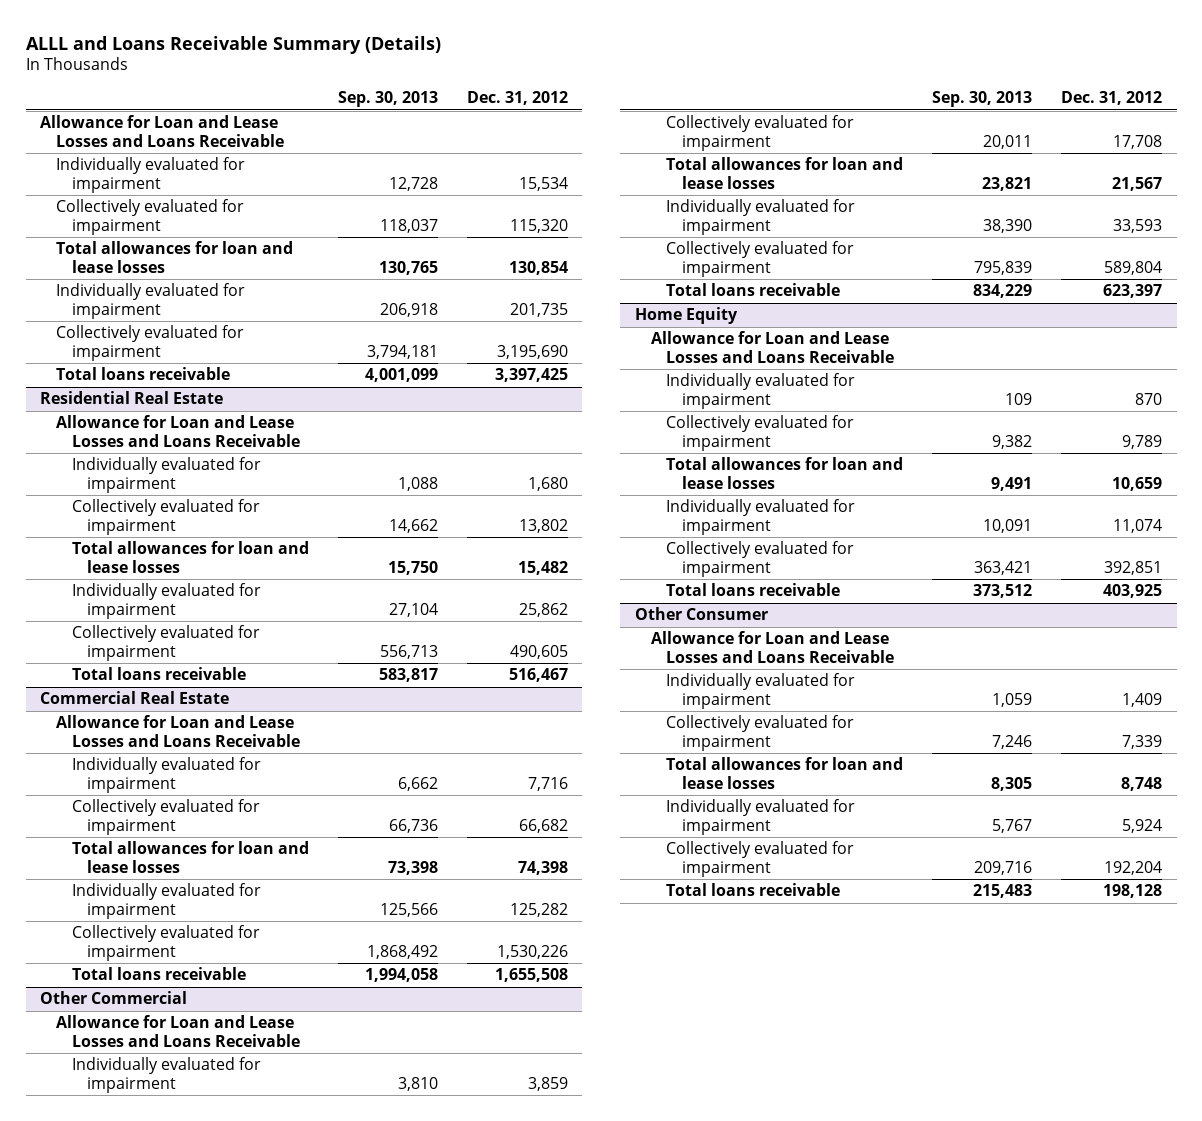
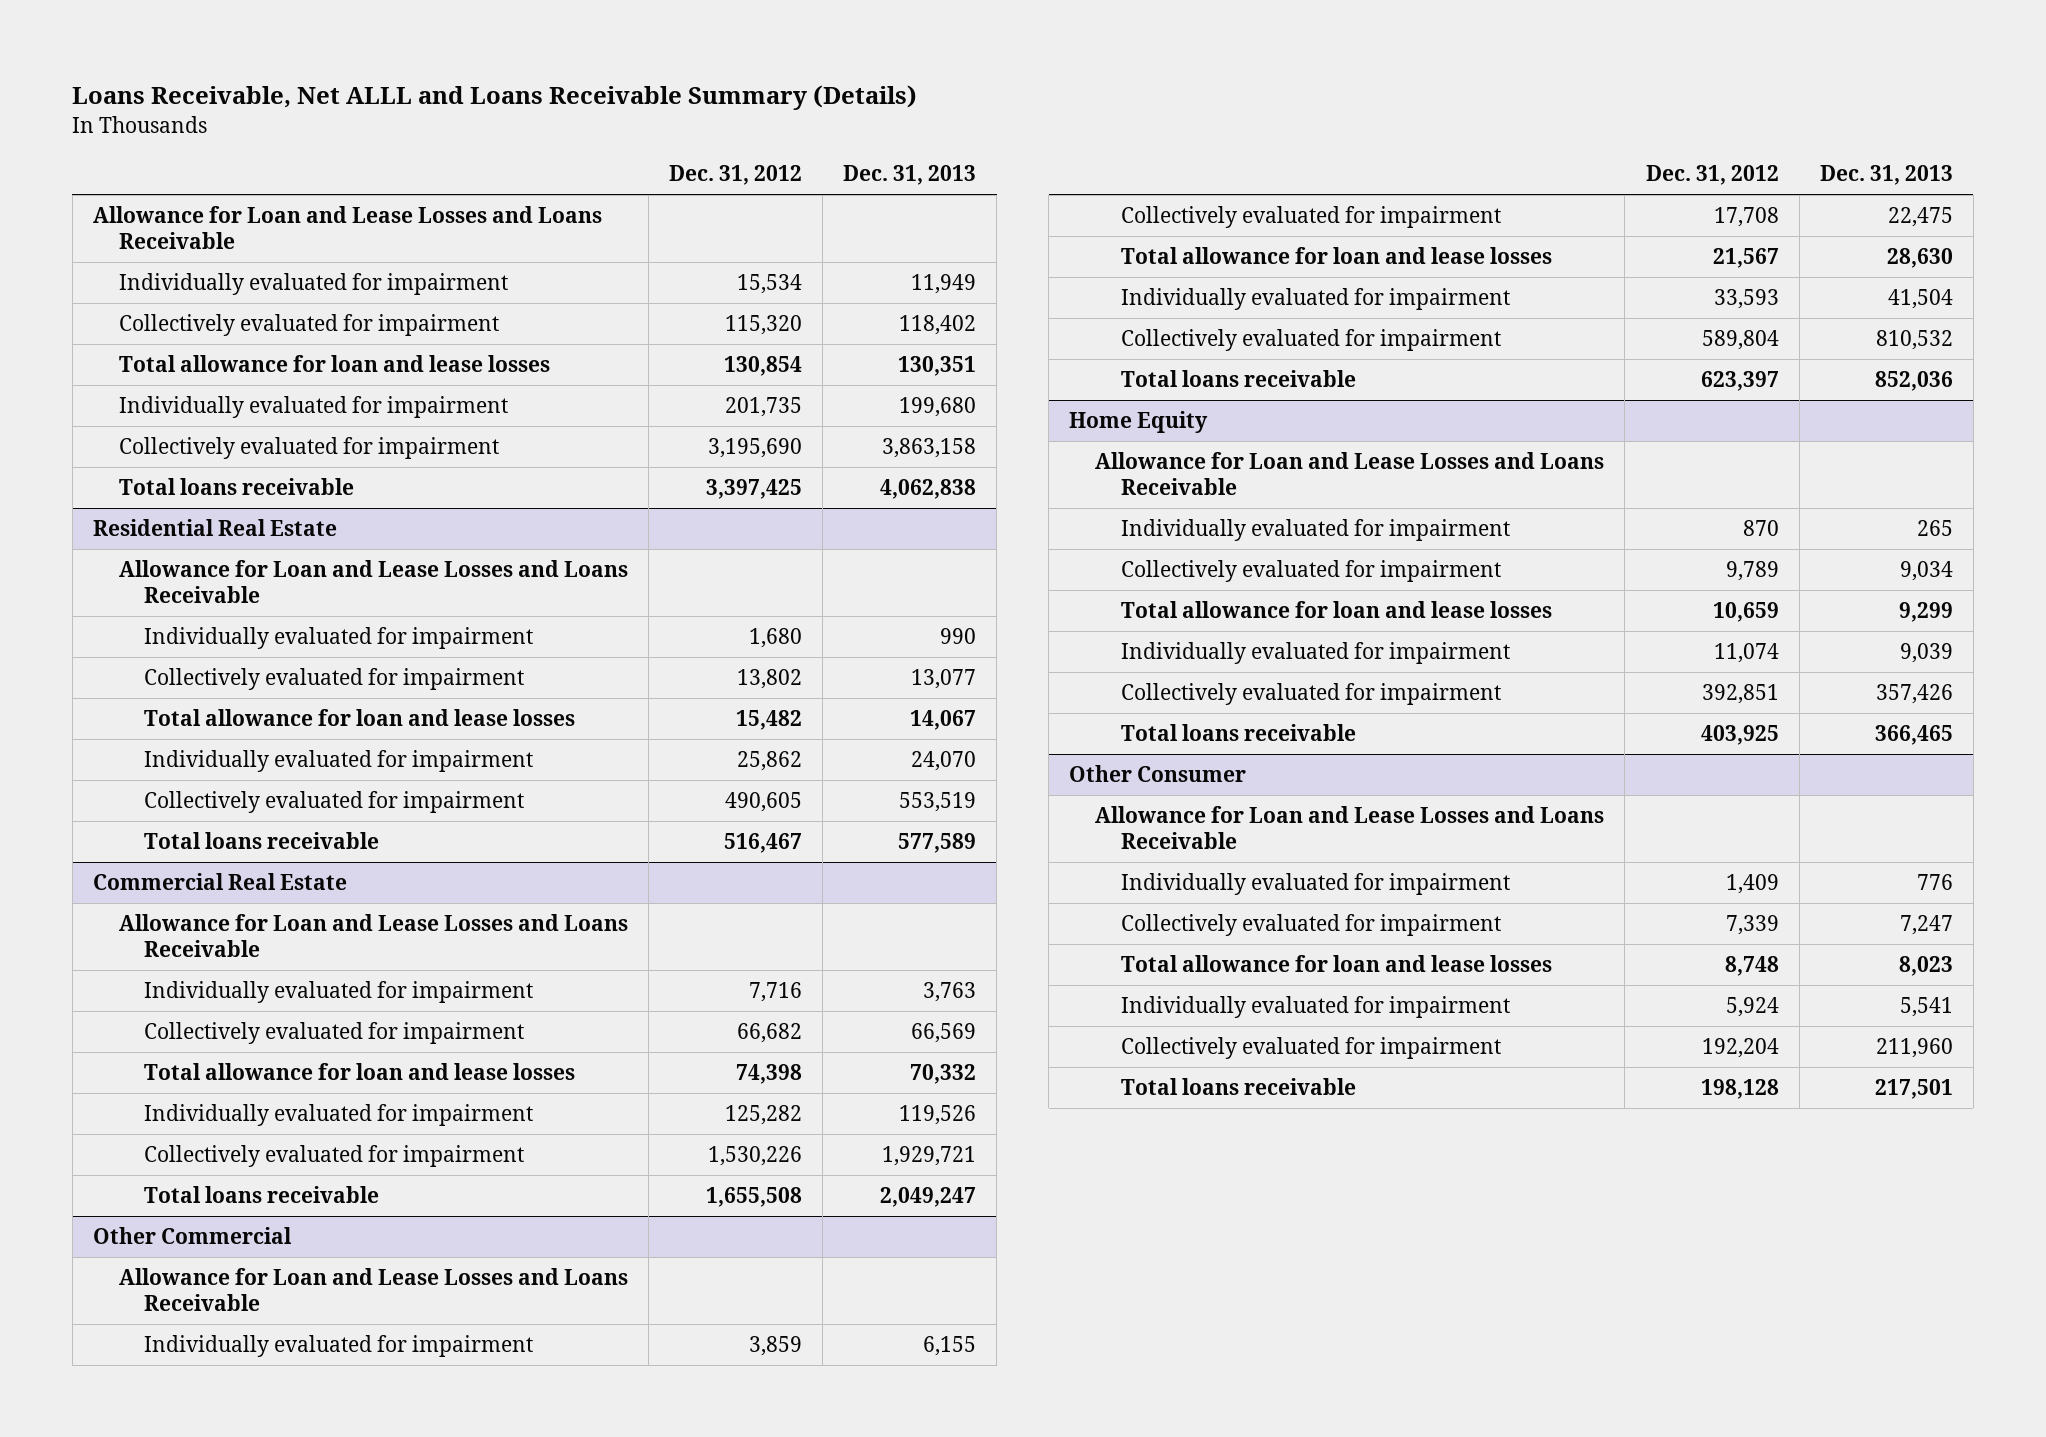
[25,35,441,54] ALLL and Loans Receivable Summary (Details) -> [72,85,918,111] Loans Receivable, Net ALLL and Loans Receivable Summary (Details)
[337,91,438,108] Sep. 30, 2013 -> none
none -> [843,165,977,186] Dec. 31, 2013
[56,241,294,273] Total allowances for loan and lease losses -> [118,354,550,372] Total allowance for loan and lease losses
[71,541,309,573] Total allowances for loan and lease losses -> [144,708,576,726] Total allowance for loan and lease losses
[71,841,309,873] Total allowances for loan and lease losses -> [144,1062,576,1080] Total allowance for loan and lease losses
[666,157,904,189] Total allowances for loan and lease losses -> [1120,246,1552,264] Total allowance for loan and lease losses
[666,457,904,489] Total allowances for loan and lease losses -> [1120,600,1552,618] Total allowance for loan and lease losses
[666,757,904,789] Total allowances for loan and lease losses -> [1120,954,1552,972] Total allowance for loan and lease losses

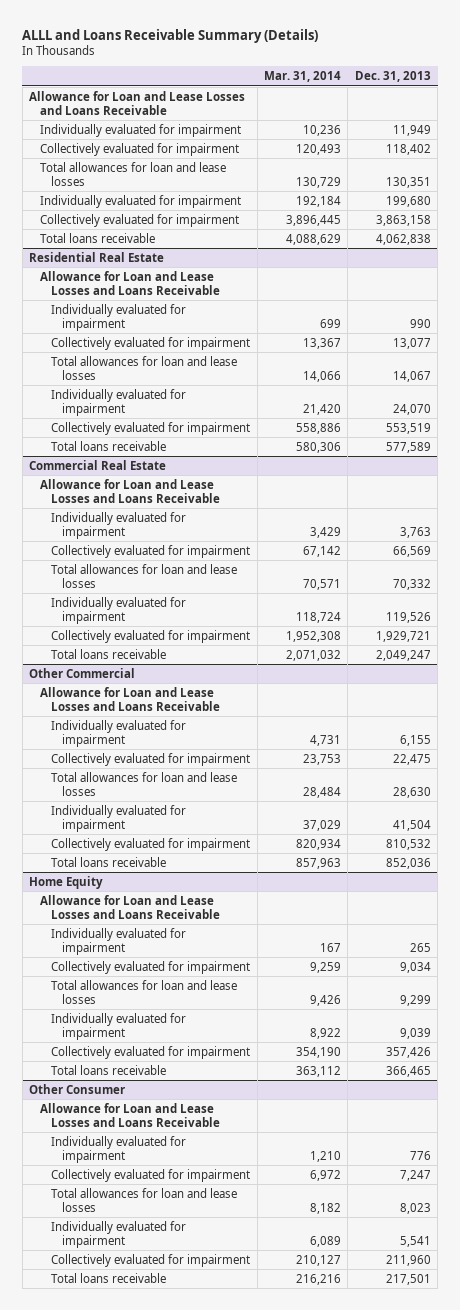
[72,85,918,111] Loans Receivable, Net ALLL and Loans Receivable Summary (Details) -> [22,28,319,43] ALLL and Loans Receivable Summary (Details)
[668,165,802,186] Dec. 31, 2012 -> none
none -> [264,71,342,83] Mar. 31, 2014
[118,354,550,372] Total allowance for loan and lease losses -> [40,161,227,186] Total allowances for loan and lease losses
[144,708,576,726] Total allowance for loan and lease losses -> [51,355,238,380] Total allowances for loan and lease losses
[144,1062,576,1080] Total allowance for loan and lease losses -> [51,563,238,588] Total allowances for loan and lease losses
[1120,246,1552,264] Total allowance for loan and lease losses -> [51,771,238,796] Total allowances for loan and lease losses
[1120,600,1552,618] Total allowance for loan and lease losses -> [51,979,238,1004] Total allowances for loan and lease losses
[1120,954,1552,972] Total allowance for loan and lease losses -> [51,1187,238,1212] Total allowances for loan and lease losses

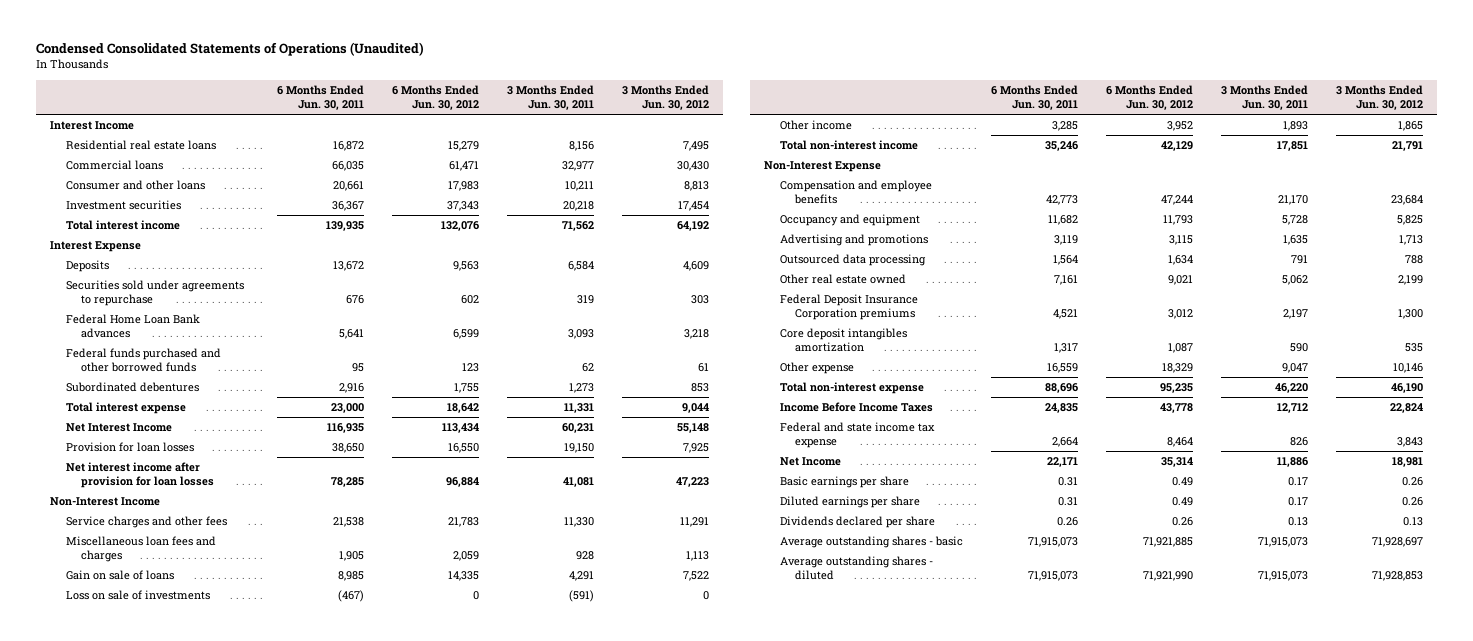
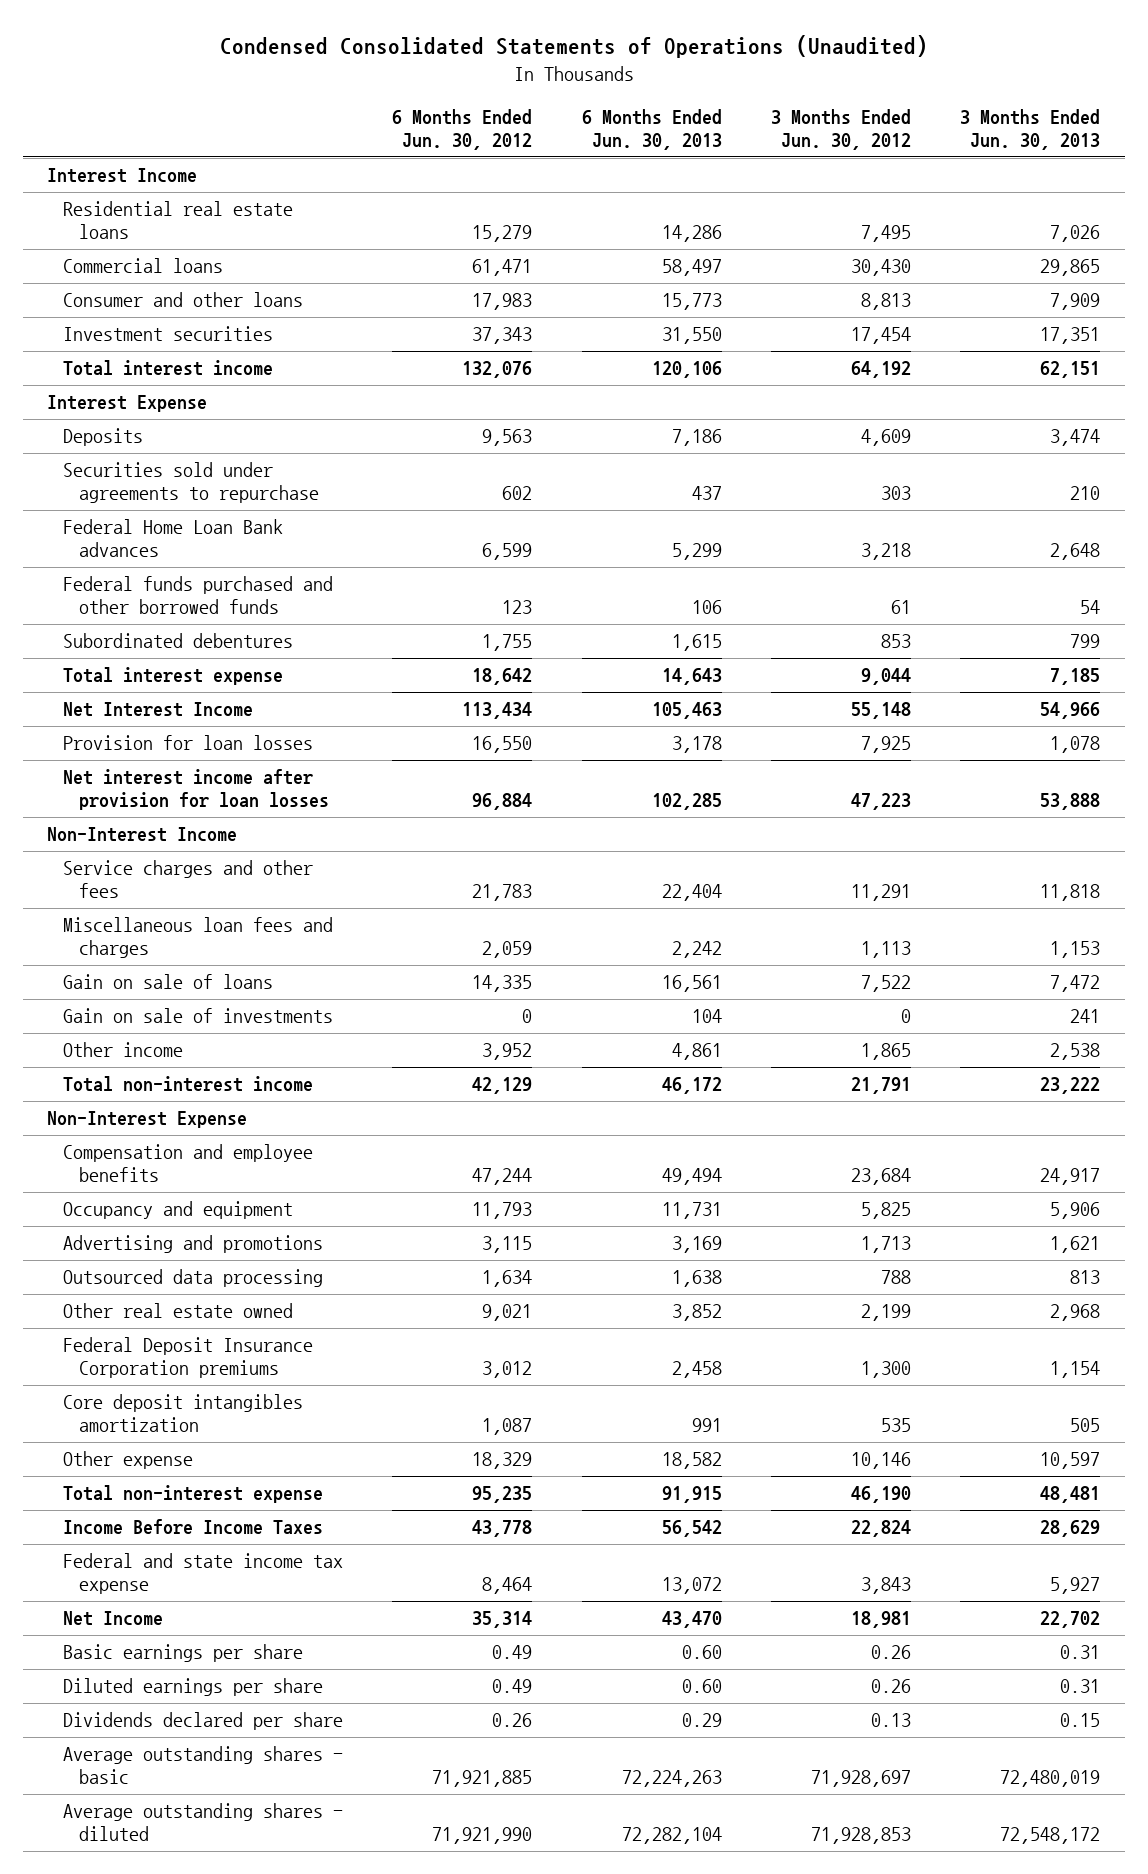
[276,84,364,110] 6 Months Ended Jun. 30, 2011 -> none
[506,84,594,110] 3 Months Ended Jun. 30, 2011 -> none
none -> [581,108,722,150] 6 Months Ended Jun. 30, 2013
none -> [960,108,1101,150] 3 Months Ended Jun. 30, 2013
[65,590,210,601] Loss on sale of investments -> [63,1008,334,1024] Gain on sale of investments

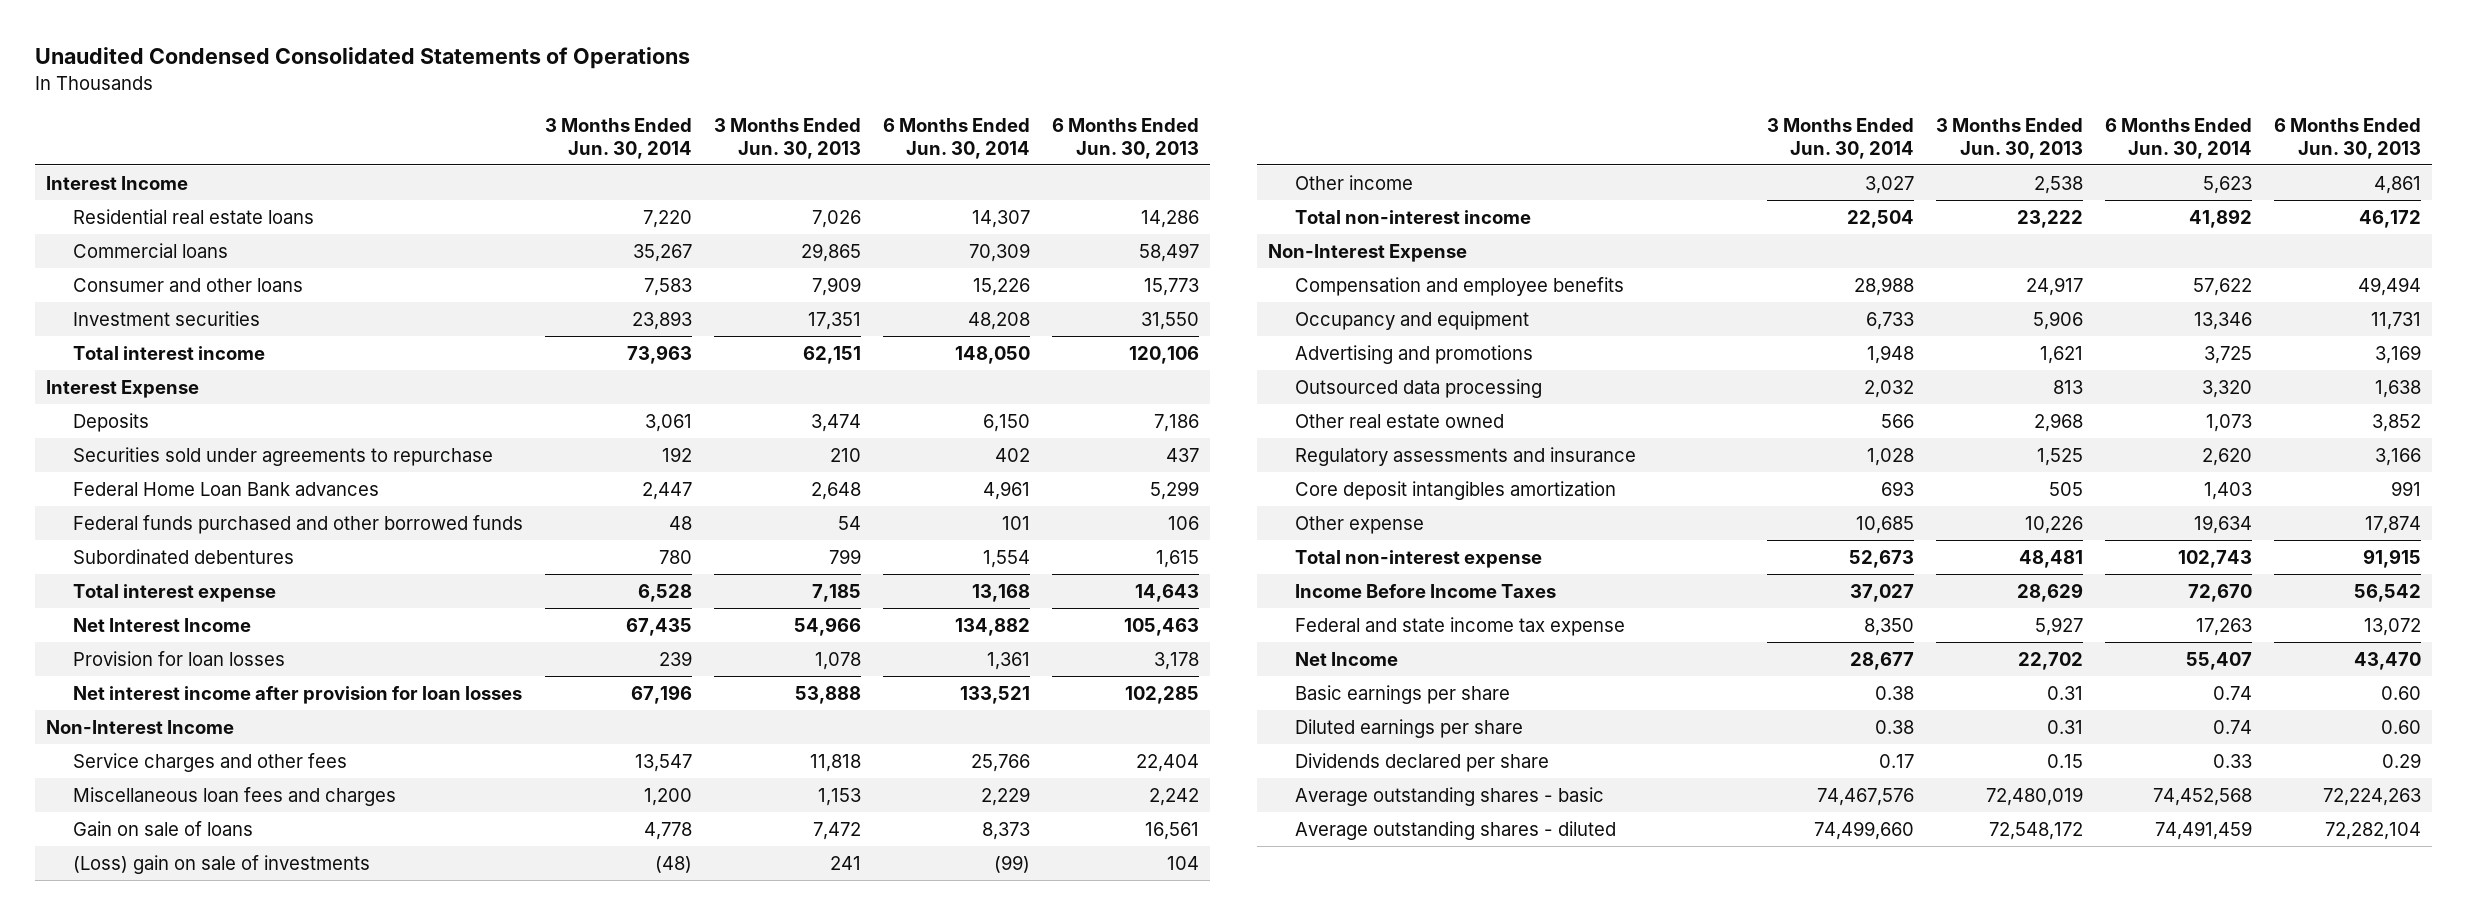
[219,35,928,59] Condensed Consolidated Statements of Operations (Unaudited) -> [35,47,691,70] Unaudited Condensed Consolidated Statements of Operations
[392,108,533,150] 6 Months Ended Jun. 30, 2012 -> none
[771,108,912,150] 3 Months Ended Jun. 30, 2012 -> none
none -> [544,117,692,159] 3 Months Ended Jun. 30, 2014
none -> [883,117,1031,159] 6 Months Ended Jun. 30, 2014
[63,1008,334,1024] Gain on sale of investments -> [72,854,370,874] (Loss) gain on sale of investments
[63,1337,314,1379] Federal Deposit Insurance Corporation premiums -> none
none -> [1294,446,1636,466] Regulatory assessments and insurance
[661,1452,722,1470] 18,582 -> [2364,515,2421,534] 17,874
[1040,1452,1101,1470] 10,597 -> [2024,515,2083,534] 10,226

